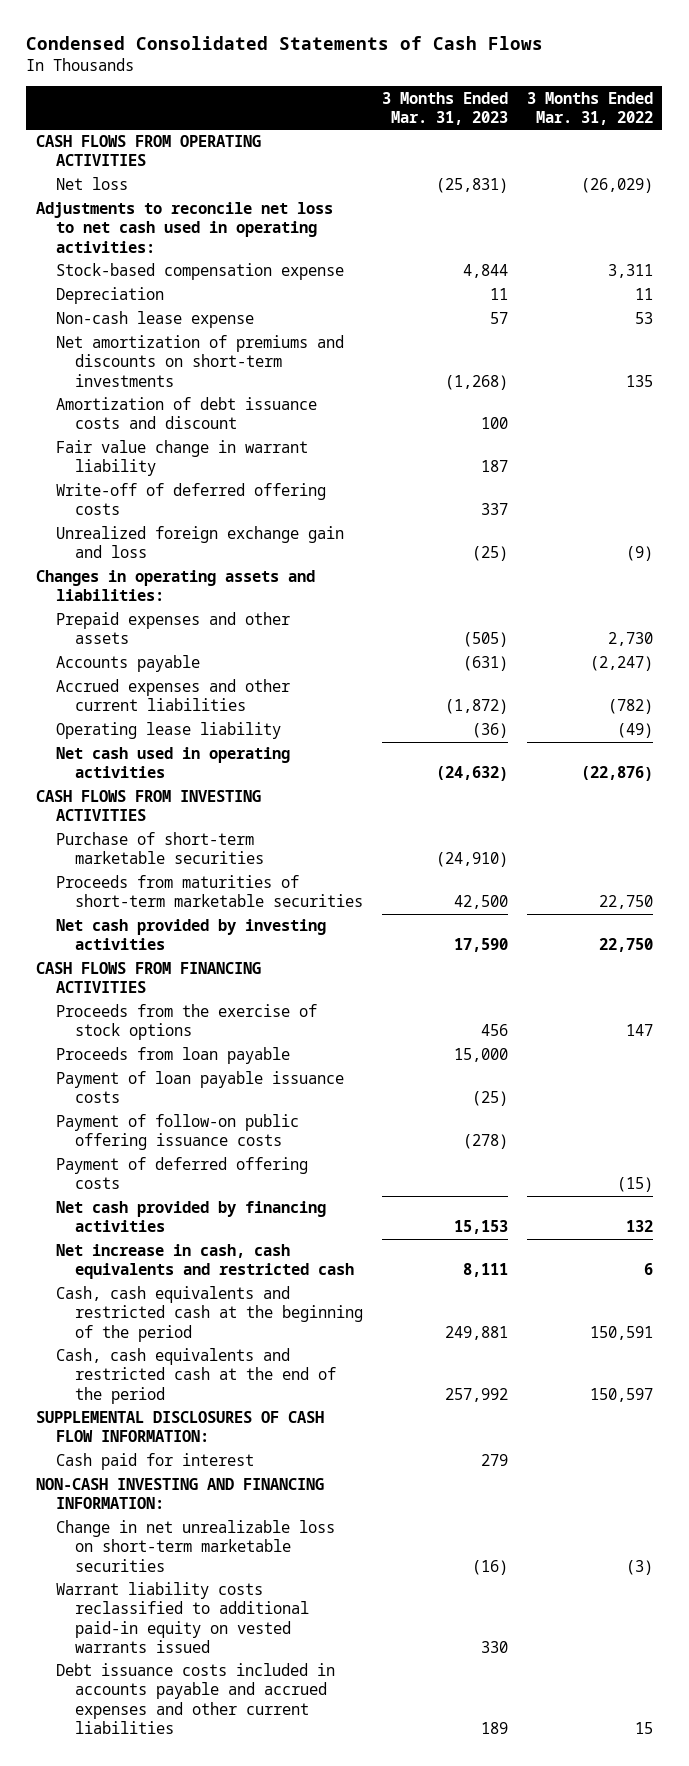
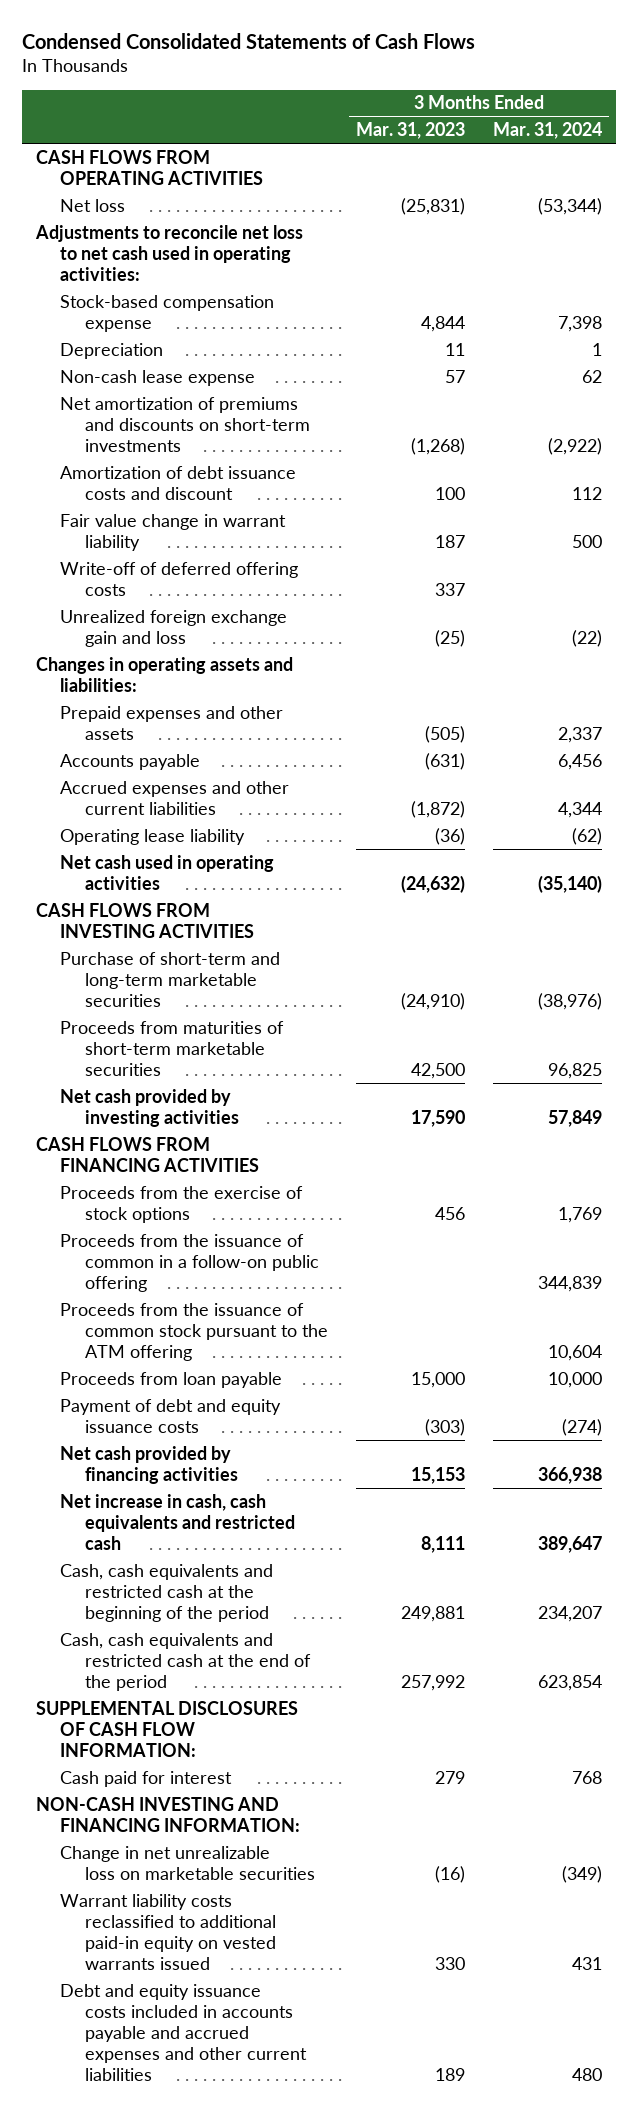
[527,91,654,125] 3 Months Ended Mar. 31, 2022 -> none
none -> [492,122,602,140] Mar. 31, 2024
[55,832,265,865] Purchase of short-term marketable securities -> [60,951,281,1007] Purchase of short-term and long-term marketable securities
none -> [60,1233,319,1292] Proceeds from the issuance of common in a follow-on public offering
none -> [60,1302,328,1361] Proceeds from the issuance of common stock pursuant to the ATM offering
[55,1071,344,1104] Payment of loan payable issuance costs -> none
[55,1114,299,1151] Payment of follow-on public offering issuance costs -> none
[55,1157,308,1190] Payment of deferred offering costs -> none
none -> [60,1398,282,1433] Payment of debt and equity issuance costs
[55,1520,335,1572] Change in net unrealizable loss on short-term marketable securities -> [60,1845,315,1880] Change in net unrealizable loss on marketable securities
[55,1663,335,1734] Debt issuance costs included in accounts payable and accrued expenses and other current liabilities -> [60,1983,307,2082] Debt and equity issuance costs included in accounts payable and accrued expenses and other current liabilities

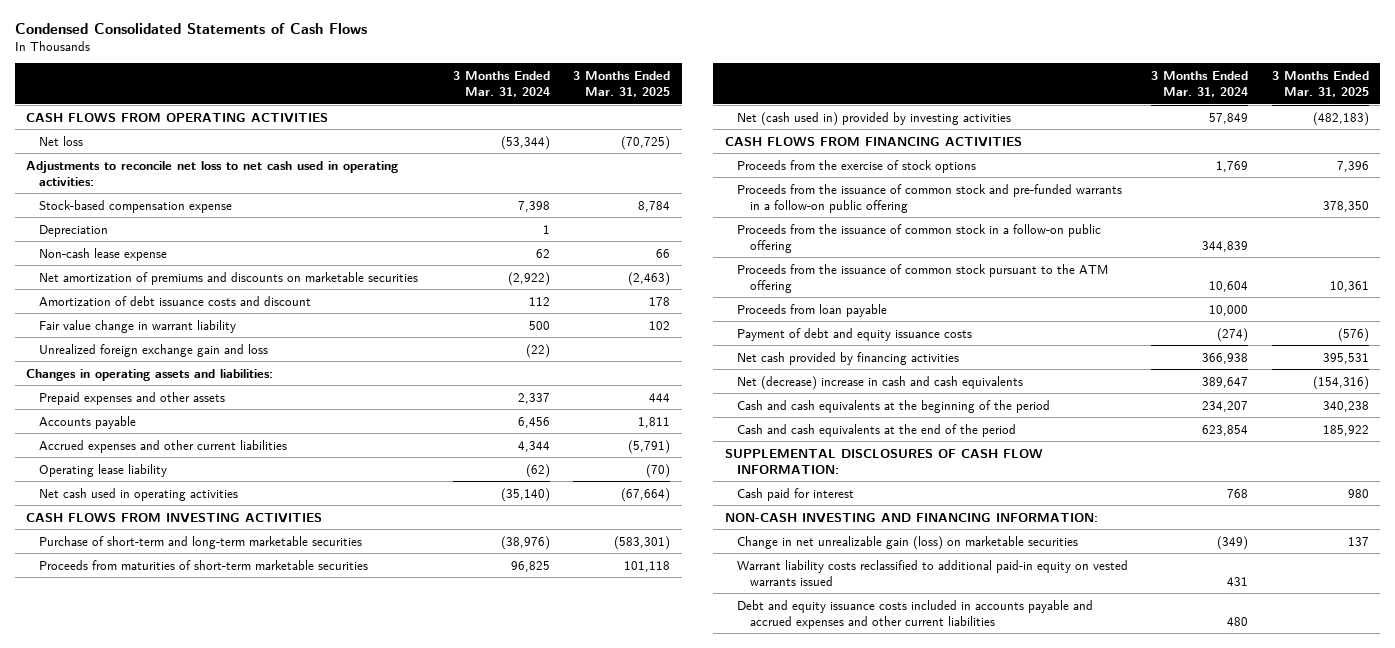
[355,122,465,140] Mar. 31, 2023 -> none
none -> [573,70,671,97] 3 Months Ended Mar. 31, 2025
[60,396,310,452] Net amortization of premiums and discounts on short-term investments -> [38,271,418,285] Net amortization of premiums and discounts on marketable securities
[60,561,299,596] Write-off of deferred offering costs -> none
[60,1088,239,1127] Net cash provided by investing activities -> [737,111,1012,126] Net (cash used in) provided by investing activities
none -> [737,183,1123,213] Proceeds from the issuance of common stock and pre-funded warrants in a follow-on public offering
[60,1233,319,1292] Proceeds from the issuance of common in a follow-on public offering -> [737,223,1102,253] Proceeds from the issuance of common stock in a follow-on public offering
[60,1493,295,1550] Net increase in cash, cash equivalents and restricted cash -> [737,375,1024,390] Net (decrease) increase in cash and cash equivalents
[60,1563,274,1622] Cash, cash equivalents and restricted cash at the beginning of the period -> [737,399,1051,413] Cash and cash equivalents at the beginning of the period
[60,1632,311,1691] Cash, cash equivalents and restricted cash at the end of the period -> [737,423,1017,437] Cash and cash equivalents at the end of the period
[60,1845,315,1880] Change in net unrealizable loss on marketable securities -> [737,535,1079,550] Change in net unrealizable gain (loss) on marketable securities

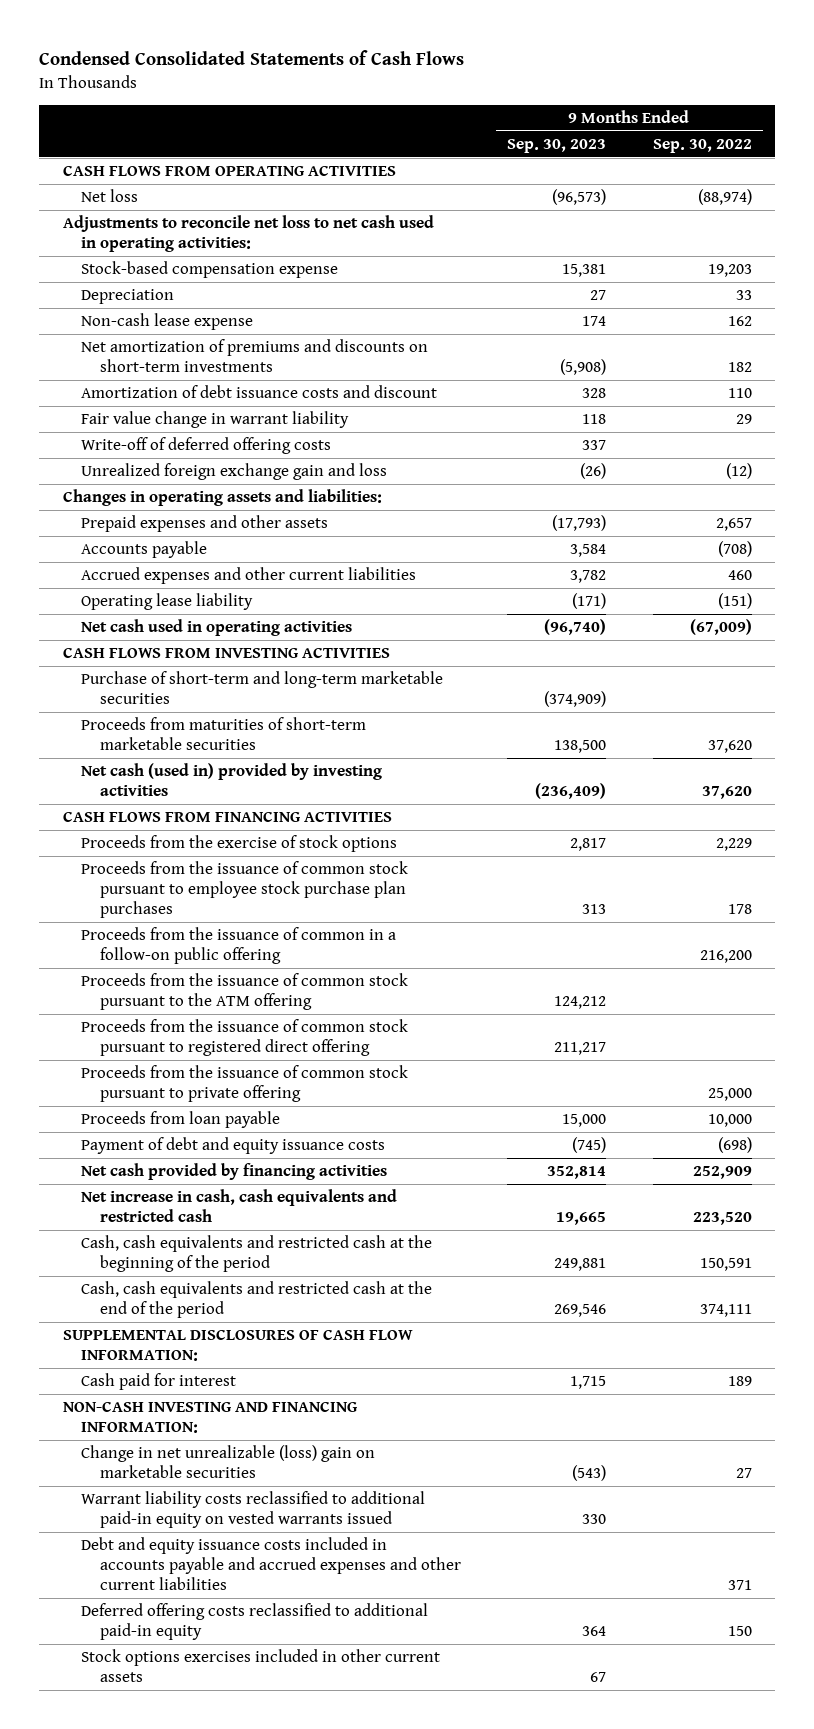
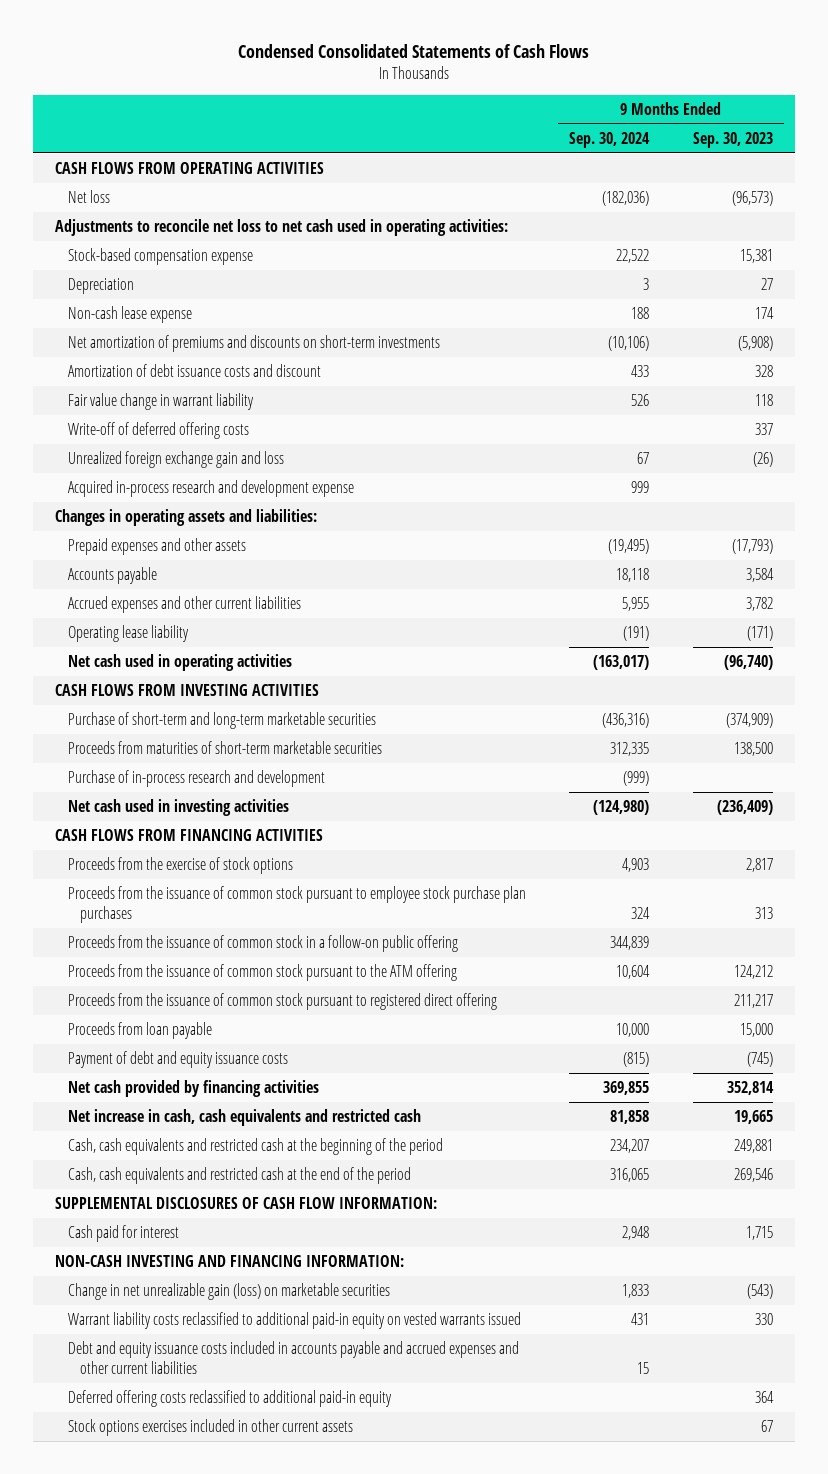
[652,138,752,153] Sep. 30, 2022 -> none
none -> [569,131,651,148] Sep. 30, 2024
none -> [67,479,354,497] Acquired in-process research and development expense
none -> [67,769,325,787] Purchase of in-process research and development
[81,763,383,797] Net cash (used in) provided by investing activities -> [67,798,289,816] Net cash used in investing activities
[81,927,397,965] Proceeds from the issuance of common in a follow-on public offering -> [67,934,458,952] Proceeds from the issuance of common stock in a follow-on public offering
[81,1065,409,1103] Proceeds from the issuance of common stock pursuant to private offering -> none
[81,1445,376,1479] Change in net unrealizable (loss) gain on marketable securities -> [67,1282,390,1300] Change in net unrealizable gain (loss) on marketable securities

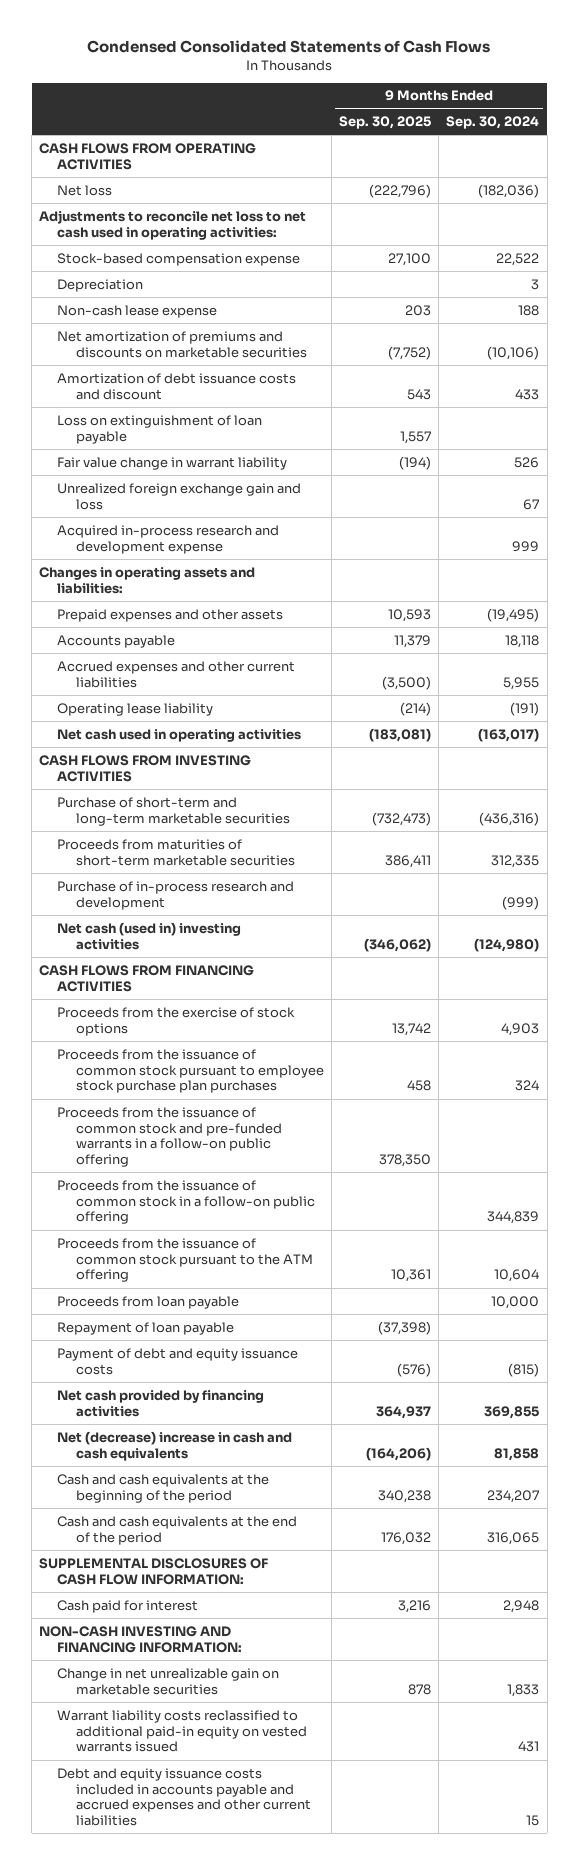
[692,131,773,148] Sep. 30, 2023 -> none
none -> [338,116,431,130] Sep. 30, 2025
[67,334,440,352] Net amortization of premiums and discounts on short-term investments -> [57,330,307,358] Net amortization of premiums and discounts on marketable securities
none -> [57,414,263,444] Loss on extinguishment of loan payable
[67,421,249,439] Write-off of deferred offering costs -> none
[67,798,289,816] Net cash used in investing activities -> [57,921,242,950] Net cash (used in) investing activities
none -> [57,1106,282,1168] Proceeds from the issuance of common stock and pre-funded warrants in a follow-on public offering
[67,992,497,1010] Proceeds from the issuance of common stock pursuant to registered direct offering -> none
none -> [57,1321,235,1335] Repayment of loan payable
[67,1108,421,1126] Net increase in cash, cash equivalents and restricted cash -> [57,1430,293,1461] Net (decrease) increase in cash and cash equivalents
[67,1137,443,1155] Cash, cash equivalents and restricted cash at the beginning of the period -> [57,1473,270,1503] Cash and cash equivalents at the beginning of the period
[67,1166,411,1184] Cash, cash equivalents and restricted cash at the end of the period -> [57,1515,298,1545] Cash and cash equivalents at the end of the period
[67,1282,390,1300] Change in net unrealizable gain (loss) on marketable securities -> [57,1667,280,1695] Change in net unrealizable gain on marketable securities
[67,1389,392,1407] Deferred offering costs reclassified to additional paid-in equity -> none
[67,1418,353,1436] Stock options exercises included in other current assets -> none

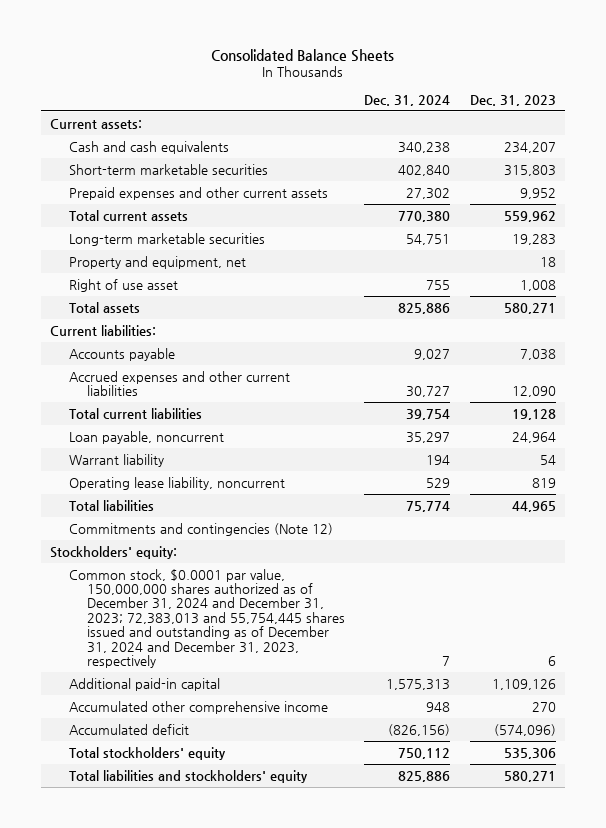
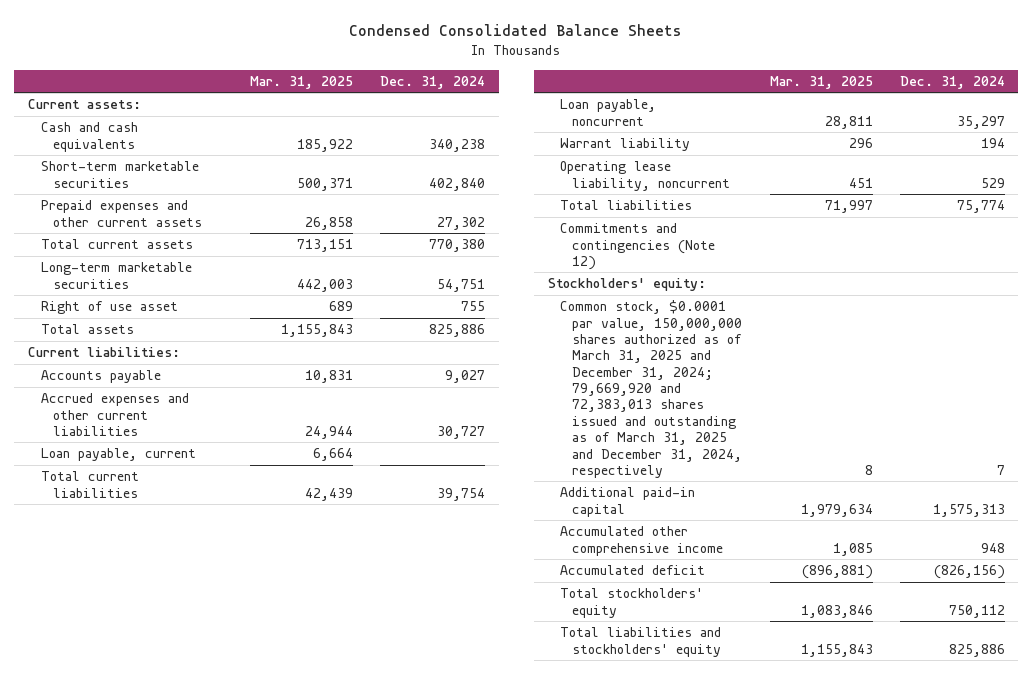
[210,48,394,62] Consolidated Balance Sheets -> [349,24,683,37] Condensed Consolidated Balance Sheets
[469,94,556,106] Dec. 31, 2023 -> none
none -> [250,75,354,89] Mar. 31, 2025
[68,255,246,269] Property and equipment, net -> none
none -> [40,448,196,462] Loan payable, current
[68,568,346,669] Common stock, $0.0001 par value, 150,000,000 shares authorized as of December 31, 2024 and December 31, 2023; 72,383,013 and 55,754,445 shares issued and outstanding as of December 31, 2024 and December 31, 2023, respectively -> [560,300,743,479] Common stock, $0.0001 par value, 150,000,000 shares authorized as of March 31, 2025 and December 31, 2024; 79,669,920 and 72,383,013 shares issued and outstanding as of March 31, 2025 and December 31, 2024, respectively

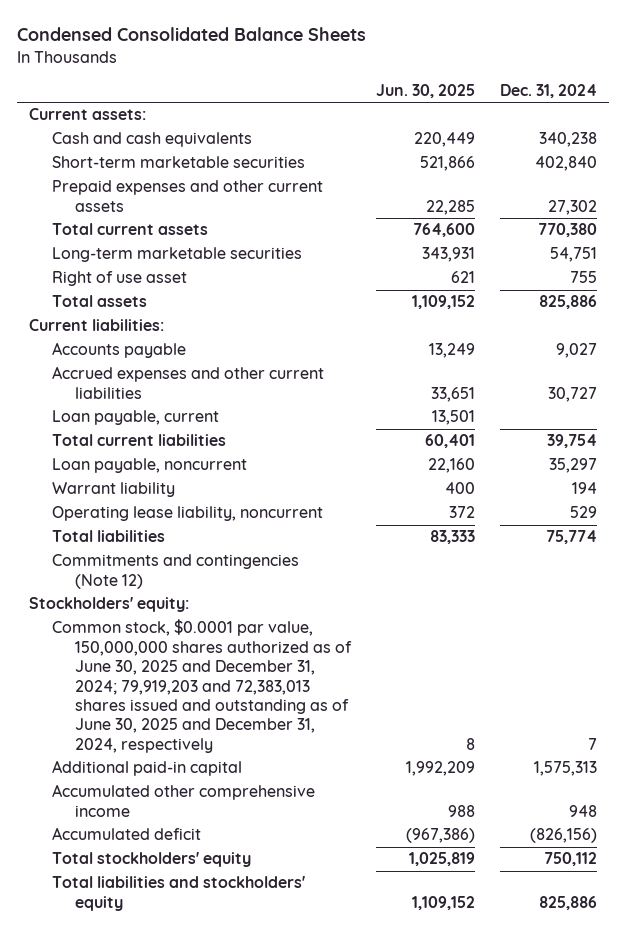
[250,75,354,89] Mar. 31, 2025 -> none
none -> [375,83,475,98] Jun. 30, 2025
[560,300,743,479] Common stock, $0.0001 par value, 150,000,000 shares authorized as of March 31, 2025 and December 31, 2024; 79,669,920 and 72,383,013 shares issued and outstanding as of March 31, 2025 and December 31, 2024, respectively -> [52,619,352,753] Common stock, $0.0001 par value, 150,000,000 shares authorized as of June 30, 2025 and December 31, 2024; 79,919,203 and 72,383,013 shares issued and outstanding as of June 30, 2025 and December 31, 2024, respectively

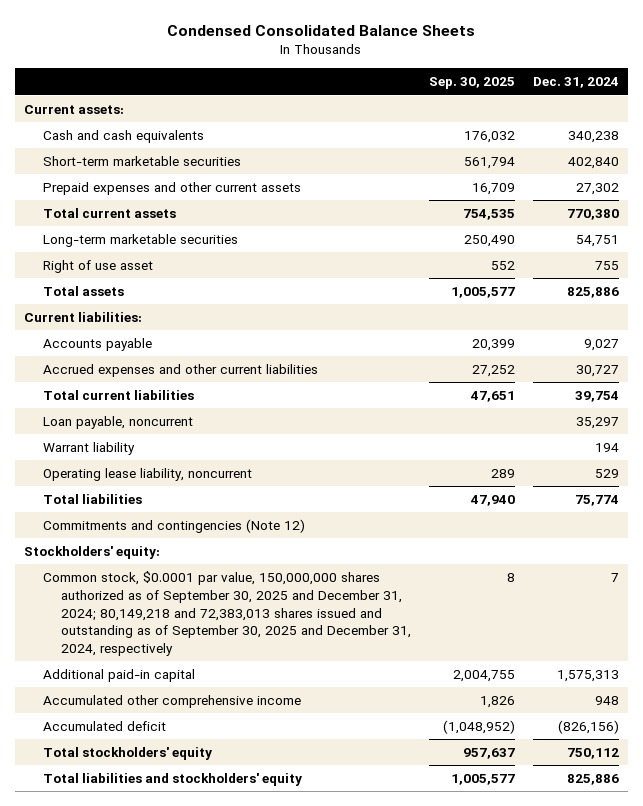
[375,83,475,98] Jun. 30, 2025 -> none
none -> [429,77,516,90] Sep. 30, 2025
[52,410,220,426] Loan payable, current -> none
[52,619,352,753] Common stock, $0.0001 par value, 150,000,000 shares authorized as of June 30, 2025 and December 31, 2024; 79,919,203 and 72,383,013 shares issued and outstanding as of June 30, 2025 and December 31, 2024, respectively -> [42,571,412,657] Common stock, $0.0001 par value, 150,000,000 shares authorized as of September 30, 2025 and December 31, 2024; 80,149,218 and 72,383,013 shares issued and outstanding as of September 30, 2025 and December 31, 2024, respectively

